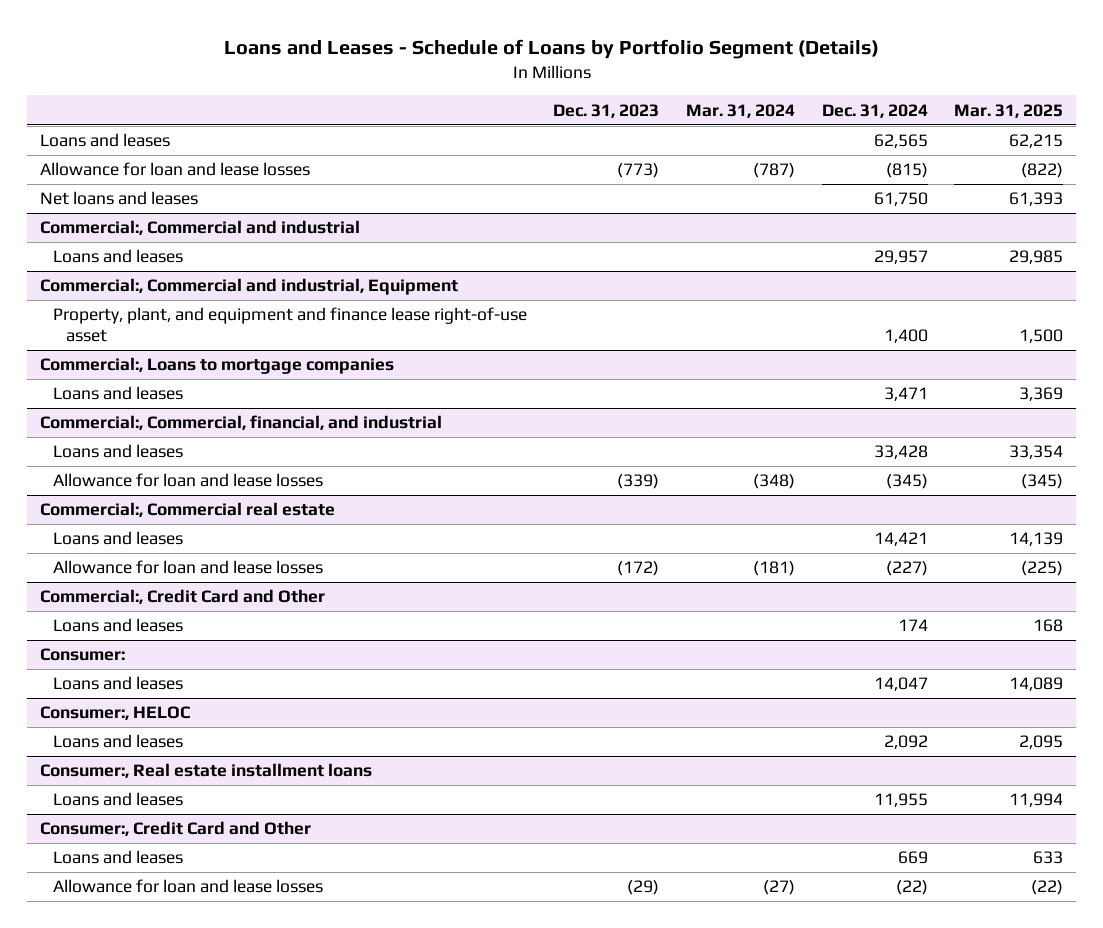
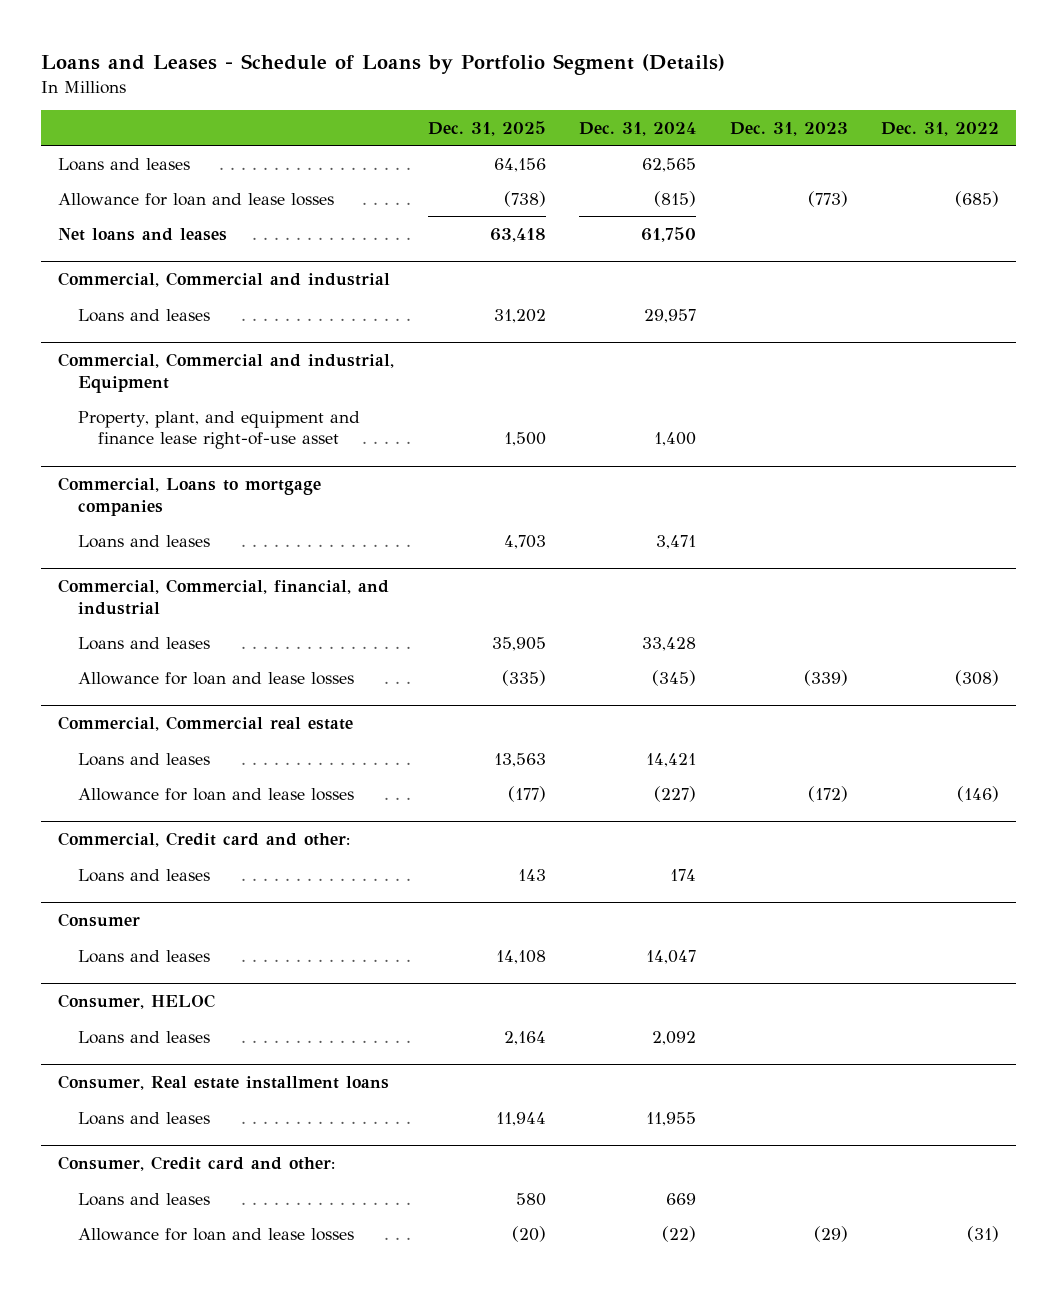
[685,103,795,118] Mar. 31, 2024 -> none
[954,103,1064,118] Mar. 31, 2025 -> none
none -> [427,120,546,136] Dec. 31, 2025
none -> [881,121,1000,136] Dec. 31, 2022
[39,220,360,236] Commercial:, Commercial and industrial -> [57,272,390,288] Commercial, Commercial and industrial
[39,278,458,296] Commercial:, Commercial and industrial, Equipment -> [57,353,394,393] Commercial, Commercial and industrial, Equipment
[39,357,394,375] Commercial:, Loans to mortgage companies -> [57,477,321,516] Commercial, Loans to mortgage companies
[39,415,442,431] Commercial:, Commercial, financial, and industrial -> [57,579,389,615] Commercial, Commercial, financial, and industrial
[39,502,335,518] Commercial:, Commercial real estate -> [57,716,353,732] Commercial, Commercial real estate
[39,589,325,605] Commercial:, Credit Card and Other -> [57,832,350,848] Commercial, Credit card and other:
[39,648,125,662] Consumer: -> [57,913,140,928] Consumer
[39,706,190,721] Consumer:, HELOC -> [57,994,215,1010] Consumer, HELOC
[39,763,372,779] Consumer:, Real estate installment loans -> [57,1075,389,1091] Consumer, Real estate installment loans
[39,821,311,837] Consumer:, Credit Card and Other -> [57,1156,335,1172] Consumer, Credit card and other:

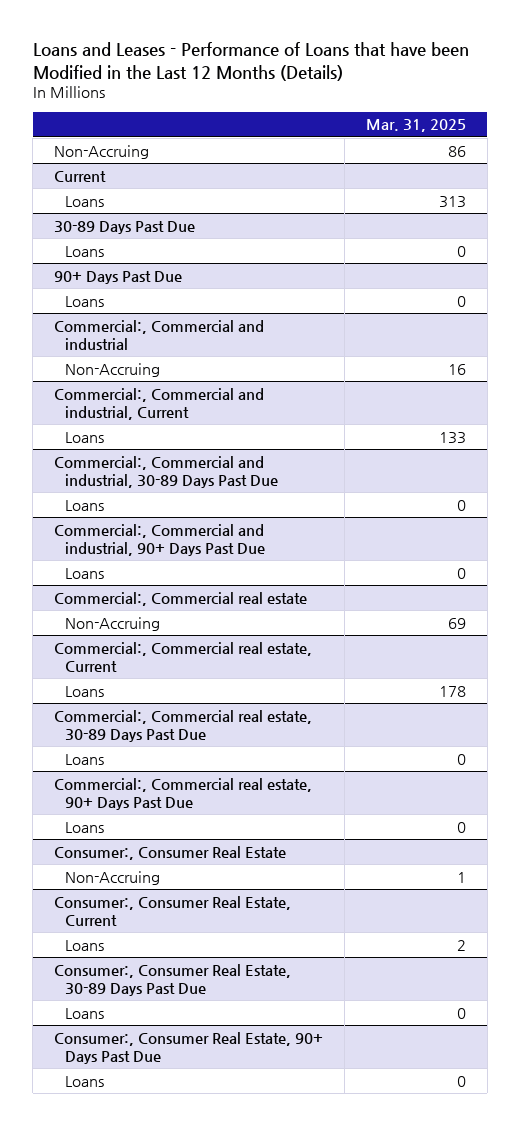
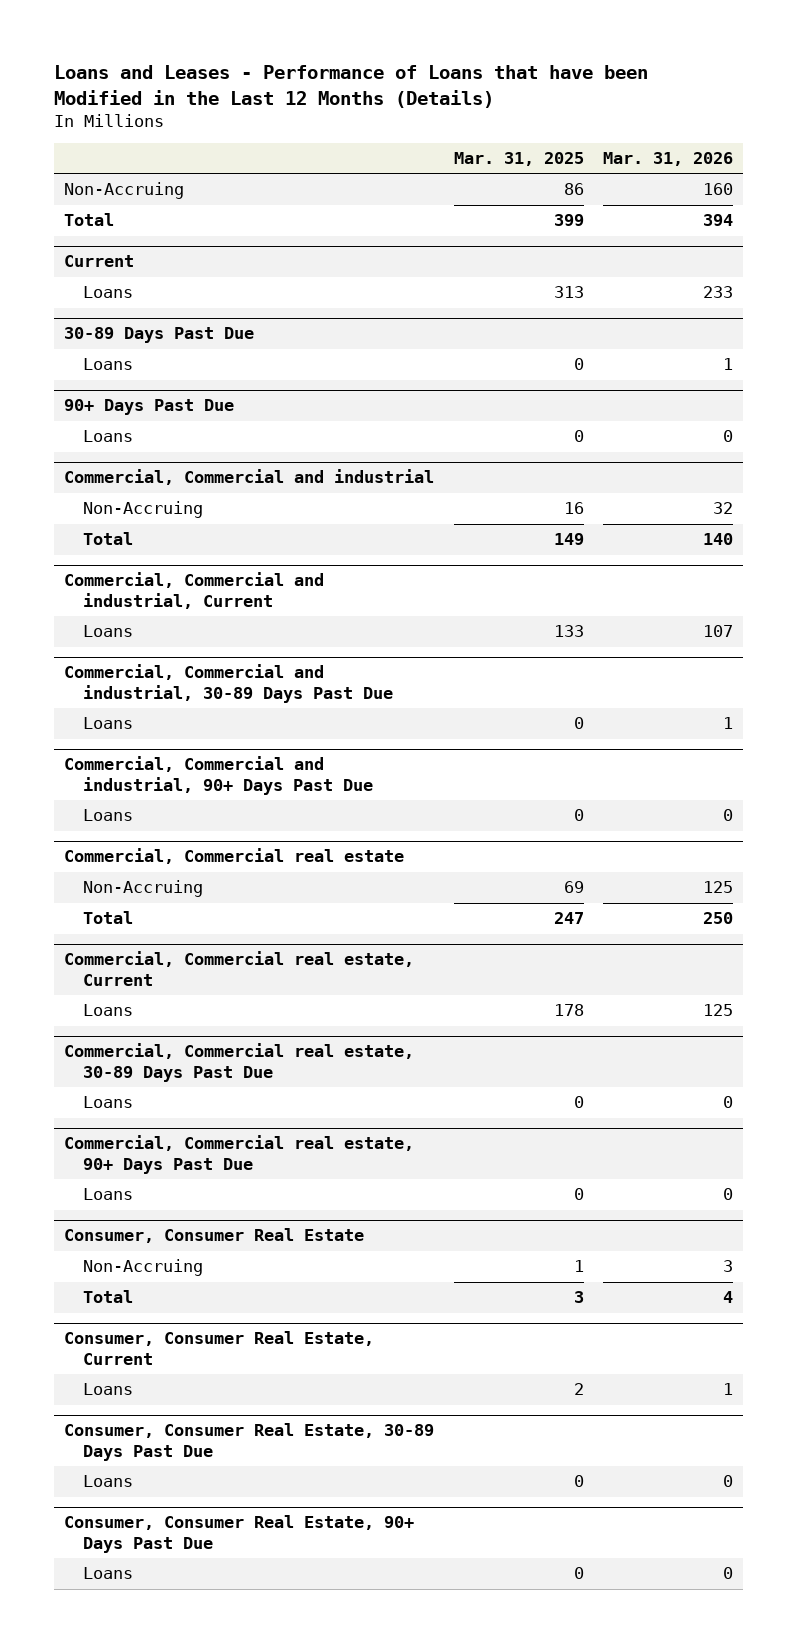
none -> [603,152,734,167] Mar. 31, 2026
none -> [63,213,114,227] Total
[54,319,265,350] Commercial:, Commercial and industrial -> [63,469,434,486] Commercial, Commercial and industrial
none -> [82,532,133,546] Total
[54,387,265,420] Commercial:, Commercial and industrial, Current -> [63,572,324,609] Commercial, Commercial and industrial, Current
[54,455,278,488] Commercial:, Commercial and industrial, 30-89 Days Past Due -> [63,664,393,703] Commercial, Commercial and industrial, 30-89 Days Past Due
[54,523,265,556] Commercial:, Commercial and industrial, 90+ Days Past Due -> [63,756,373,795] Commercial, Commercial and industrial, 90+ Days Past Due
[54,591,308,606] Commercial:, Commercial real estate -> [63,848,404,865] Commercial, Commercial real estate
none -> [82,911,133,925] Total
[54,641,313,672] Commercial:, Commercial real estate, Current -> [63,951,414,986] Commercial, Commercial real estate, Current
[54,709,313,742] Commercial:, Commercial real estate, 30-89 Days Past Due -> [63,1043,414,1082] Commercial, Commercial real estate, 30-89 Days Past Due
[54,777,313,810] Commercial:, Commercial real estate, 90+ Days Past Due -> [63,1135,414,1174] Commercial, Commercial real estate, 90+ Days Past Due
[54,845,287,860] Consumer:, Consumer Real Estate -> [63,1228,364,1244] Consumer, Consumer Real Estate
none -> [82,1290,133,1304] Total
[54,895,292,926] Consumer:, Consumer Real Estate, Current -> [63,1331,374,1365] Consumer, Consumer Real Estate, Current
[54,963,292,996] Consumer:, Consumer Real Estate, 30-89 Days Past Due -> [63,1423,434,1461] Consumer, Consumer Real Estate, 30-89 Days Past Due
[54,1031,324,1064] Consumer:, Consumer Real Estate, 90+ Days Past Due -> [63,1515,414,1553] Consumer, Consumer Real Estate, 90+ Days Past Due

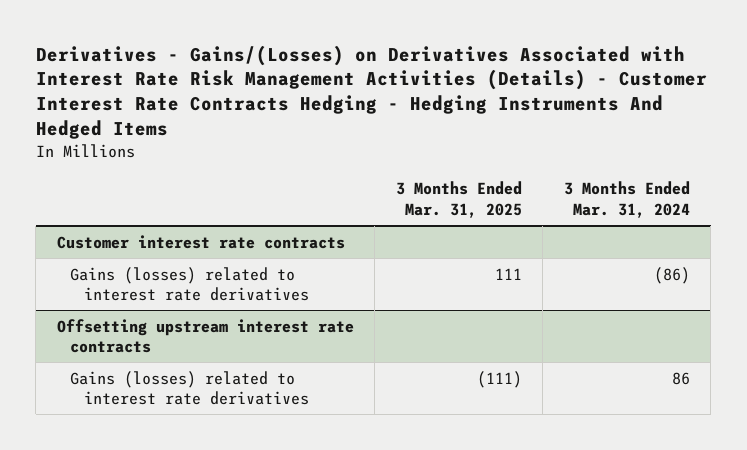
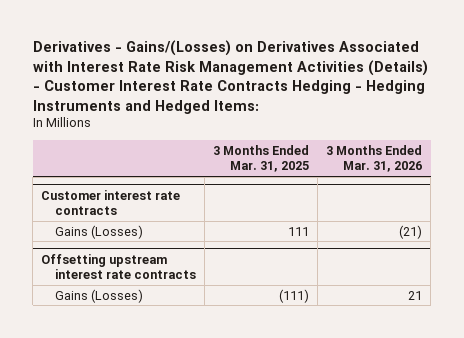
[35,44,707,140] Derivatives - Gains/(Losses) on Derivatives Associated with Interest Rate Risk Management Activities (Details) - Customer Interest Rate Contracts Hedging - Hedging Instruments And Hedged Items -> [32,40,428,114] Derivatives - Gains/(Losses) on Derivatives Associated with Interest Rate Risk Management Activities (Details) - Customer Interest Rate Contracts Hedging - Hedging Instruments and Hedged Items:
[563,181,690,218] 3 Months Ended Mar. 31, 2024 -> none
none -> [326,144,423,173] 3 Months Ended Mar. 31, 2026
[70,266,309,301] Gains (losses) related to interest rate derivatives -> [55,224,144,239] Gains (Losses)
[70,370,309,405] Gains (losses) related to interest rate derivatives -> [55,288,144,303] Gains (Losses)

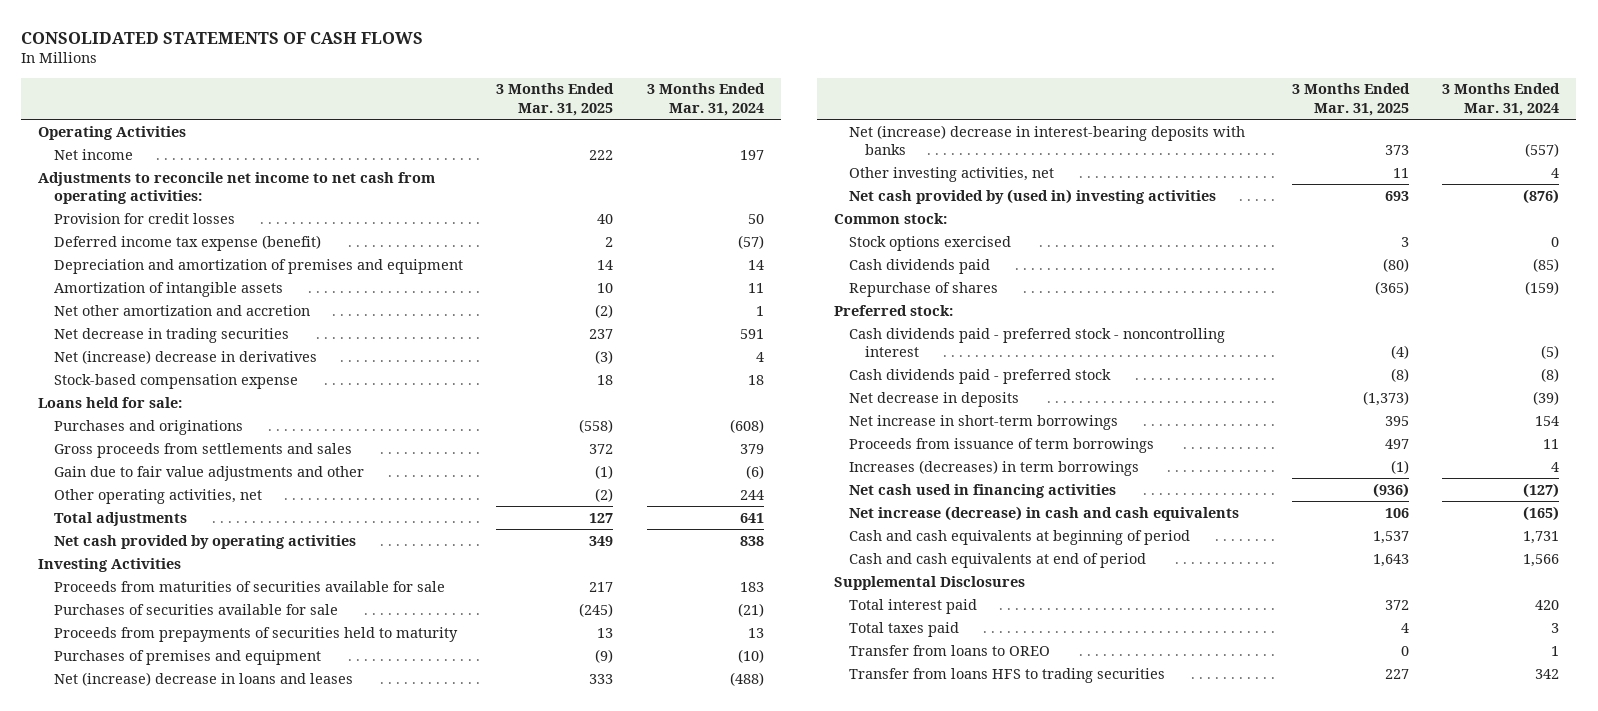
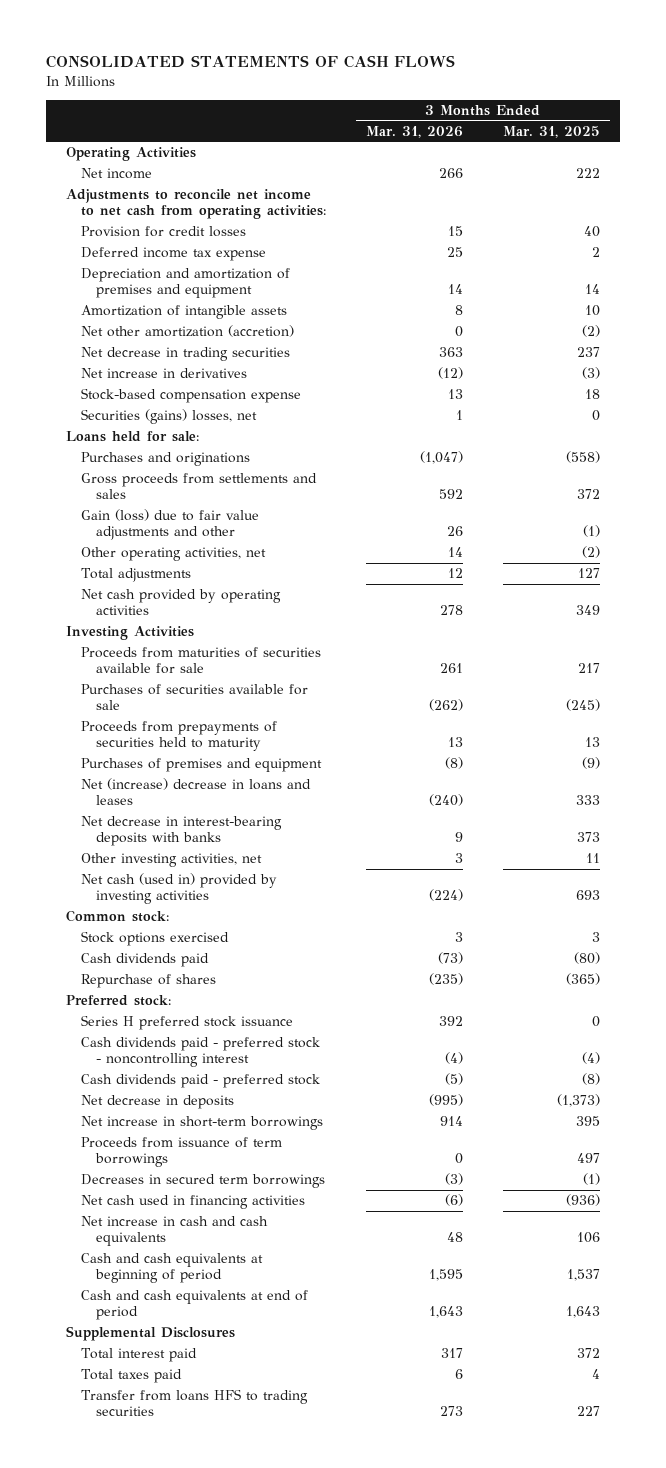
[646,83,765,116] 3 Months Ended Mar. 31, 2024 -> none
none -> [365,125,463,138] Mar. 31, 2026
[53,234,321,251] Deferred income tax expense (benefit) -> [80,247,266,262] Deferred income tax expense
[53,304,310,316] Net other amortization and accretion -> [80,325,294,338] Net other amortization (accretion)
[53,349,317,364] Net (increase) decrease in derivatives -> [80,368,247,379] Net increase in derivatives
none -> [80,409,257,425] Securities (gains) losses, net
[53,465,364,481] Gain due to fair value adjustments and other -> [80,509,259,541] Gain (loss) due to fair value adjustments and other
[849,124,1246,156] Net (increase) decrease in interest-bearing deposits with banks -> [80,816,282,847] Net decrease in interest-bearing deposits with banks
[849,188,1217,204] Net cash provided by (used in) investing activities -> [80,873,277,905] Net cash (used in) provided by investing activities
none -> [80,1015,293,1031] Series H preferred stock issuance
[849,459,1140,476] Increases (decreases) in term borrowings -> [80,1174,325,1189] Decreases in secured term borrowings
[849,505,1240,521] Net increase (decrease) in cash and cash equivalents -> [80,1216,268,1247] Net increase in cash and cash equivalents
[849,644,1051,656] Transfer from loans to OREO -> none

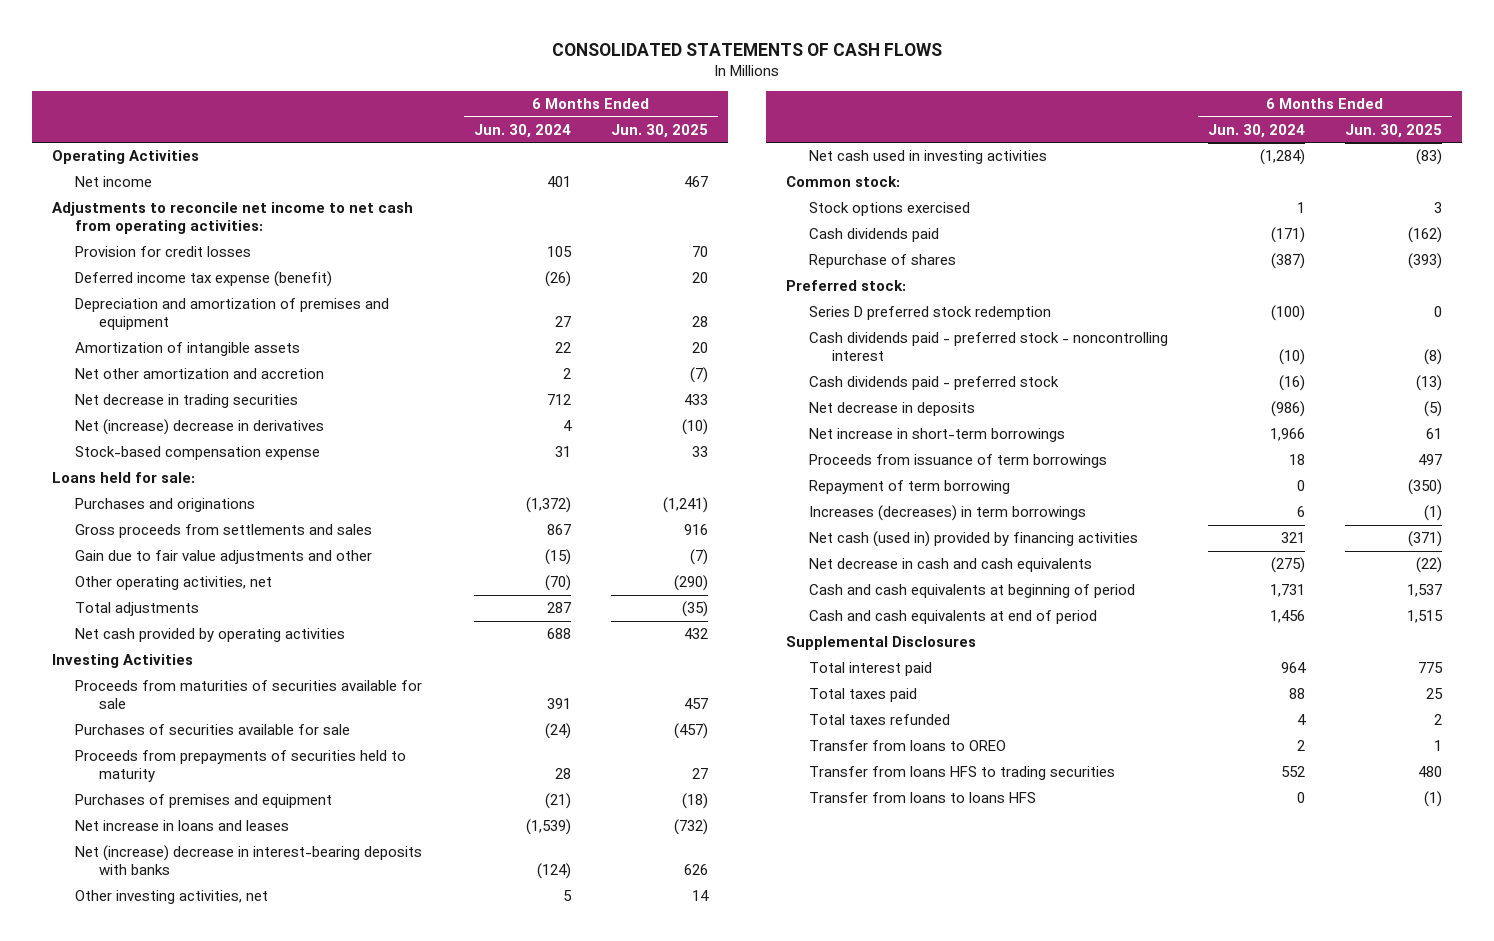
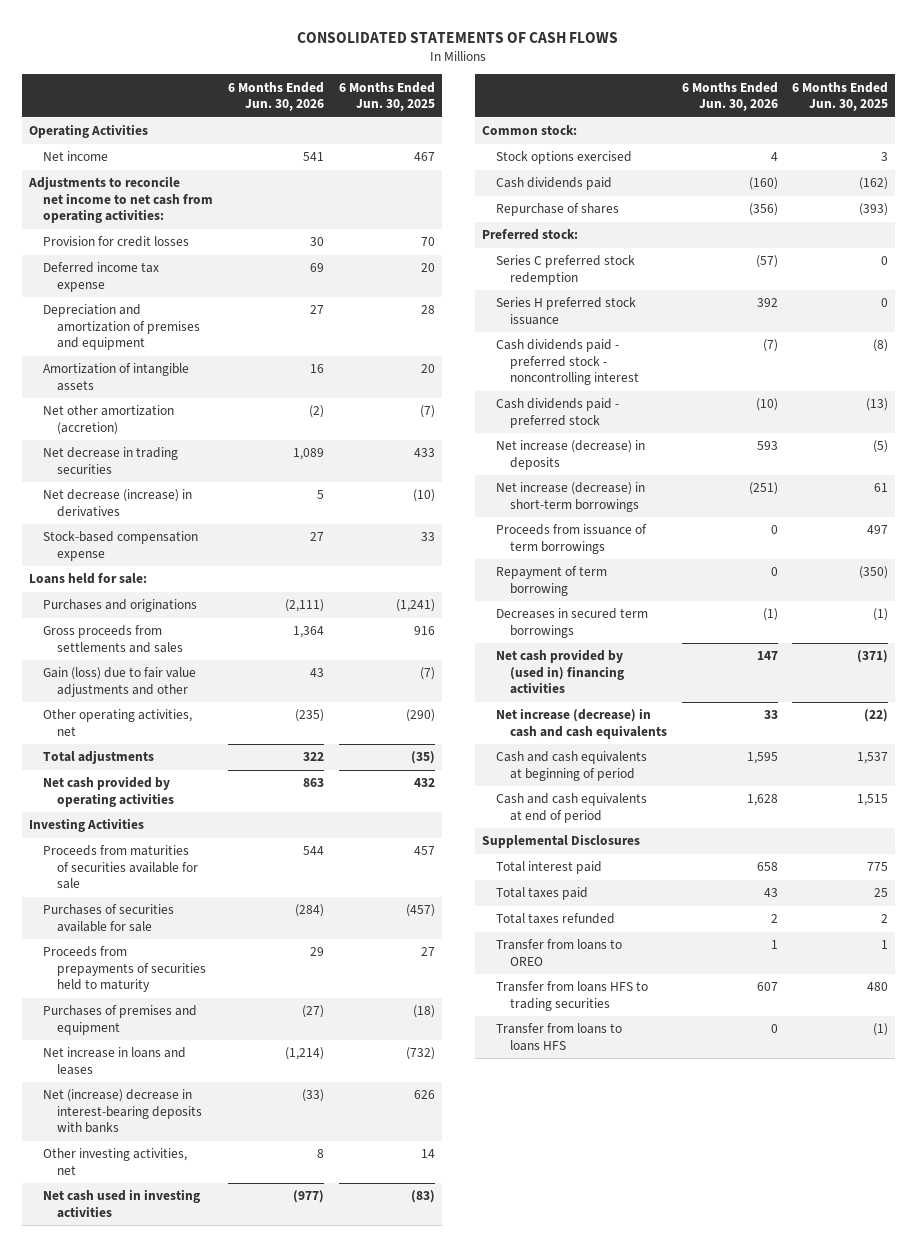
[474,123,572,138] Jun. 30, 2024 -> none
none -> [228,81,325,112] 6 Months Ended Jun. 30, 2026
[75,271,333,288] Deferred income tax expense (benefit) -> [43,262,160,292] Deferred income tax expense
[75,368,325,380] Net other amortization and accretion -> [43,405,175,435] Net other amortization (accretion)
[75,419,325,436] Net (increase) decrease in derivatives -> [43,489,193,517] Net decrease (increase) in derivatives
[75,550,373,565] Gain due to fair value adjustments and other -> [43,667,197,697] Gain (loss) due to fair value adjustments and other
[808,306,1051,321] Series D preferred stock redemption -> [496,255,636,285] Series C preferred stock redemption
none -> [496,297,637,325] Series H preferred stock issuance
[808,402,975,417] Net decrease in deposits -> [496,440,646,470] Net increase (decrease) in deposits
[808,428,1065,443] Net increase in short-term borrowings -> [496,482,646,512] Net increase (decrease) in short-term borrowings
[808,505,1086,522] Increases (decreases) in term borrowings -> [496,608,649,638] Decreases in secured term borrowings
[808,531,1138,548] Net cash (used in) provided by financing activities -> [496,649,625,695] Net cash provided by (used in) financing activities
[808,558,1092,573] Net decrease in cash and cash equivalents -> [496,708,668,739] Net increase (decrease) in cash and cash equivalents

